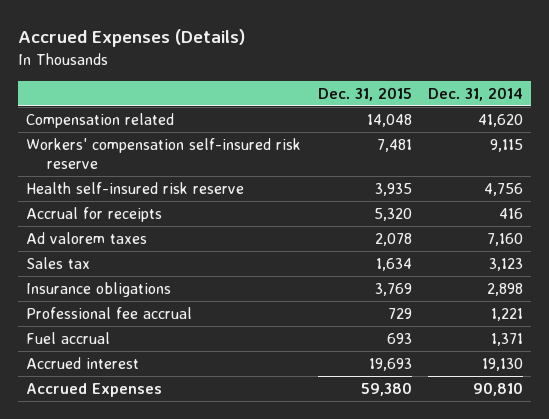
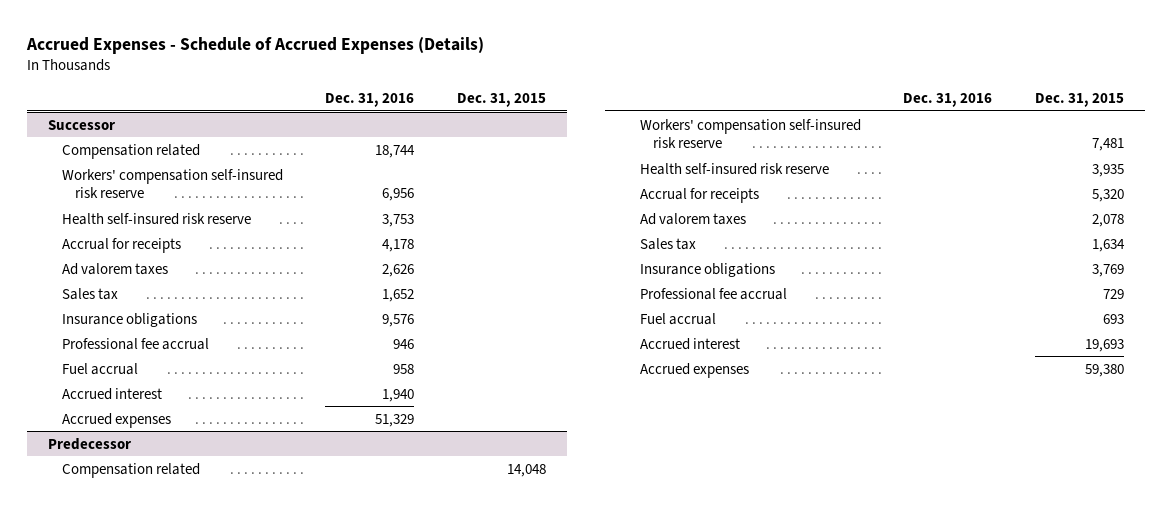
[17,29,245,48] Accrued Expenses (Details) -> [25,37,484,55] Accrued Expenses - Schedule of Accrued Expenses (Details)
[428,86,524,101] Dec. 31, 2014 -> none
none -> [325,93,415,108] Dec. 31, 2016
none -> [48,119,116,130] Successor
none -> [61,143,200,159] Compensation related
none -> [61,168,283,199] Workers' compensation self-insured risk reserve
none -> [61,212,251,225] Health self-insured risk reserve
none -> [61,237,181,253] Accrual for receipts
none -> [61,262,168,275] Ad valorem taxes
none -> [61,287,118,300] Sales tax
none -> [61,312,197,327] Insurance obligations
none -> [61,337,209,350] Professional fee accrual
none -> [61,362,138,375] Fuel accrual
none -> [61,387,162,400] Accrued interest
none -> [61,412,171,428] Accrued expenses
none -> [48,437,132,450] Predecessor
[26,382,163,397] Accrued Expenses -> [639,362,749,378] Accrued expenses

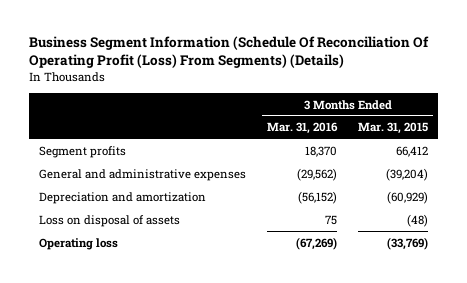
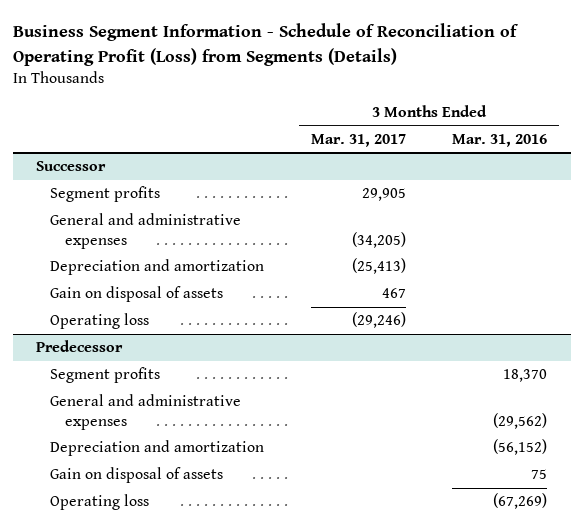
[29,36,430,69] Business Segment Information (Schedule Of Reconciliation Of Operating Profit (Loss) From Segments) (Details) -> [12,23,519,66] Business Segment Information - Schedule of Reconciliation of Operating Profit (Loss) from Segments (Details)
[357,122,428,135] Mar. 31, 2015 -> none
none -> [310,133,406,147] Mar. 31, 2017
none -> [36,161,107,172] Successor
none -> [50,186,161,203] Segment profits
none -> [50,213,242,249] General and administrative expenses
none -> [50,259,265,276] Depreciation and amortization
none -> [50,286,224,303] Gain on disposal of assets
none -> [50,313,150,330] Operating loss
none -> [36,340,124,353] Predecessor
[39,214,181,227] Loss on disposal of assets -> [50,467,224,484] Gain on disposal of assets

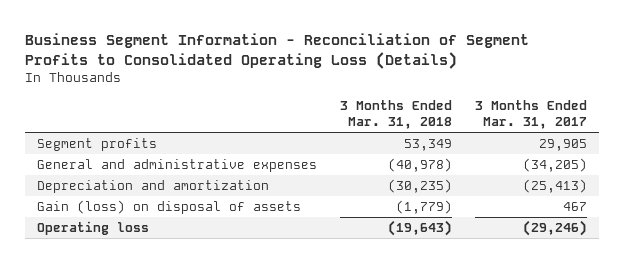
[12,23,519,66] Business Segment Information - Schedule of Reconciliation of Operating Profit (Loss) from Segments (Details) -> [25,33,530,70] Business Segment Information - Reconciliation of Segment Profits to Consolidated Operating Loss (Details)
[452,133,548,147] Mar. 31, 2016 -> none
none -> [340,100,453,130] 3 Months Ended Mar. 31, 2018
[36,161,107,172] Successor -> none
[50,286,224,303] Gain on disposal of assets -> [36,199,301,214] Gain (loss) on disposal of assets
[36,340,124,353] Predecessor -> none
[50,367,161,384] Segment profits -> none
[50,394,242,430] General and administrative expenses -> none
[50,440,265,457] Depreciation and amortization -> none
[50,467,224,484] Gain on disposal of assets -> none
[50,494,150,511] Operating loss -> none

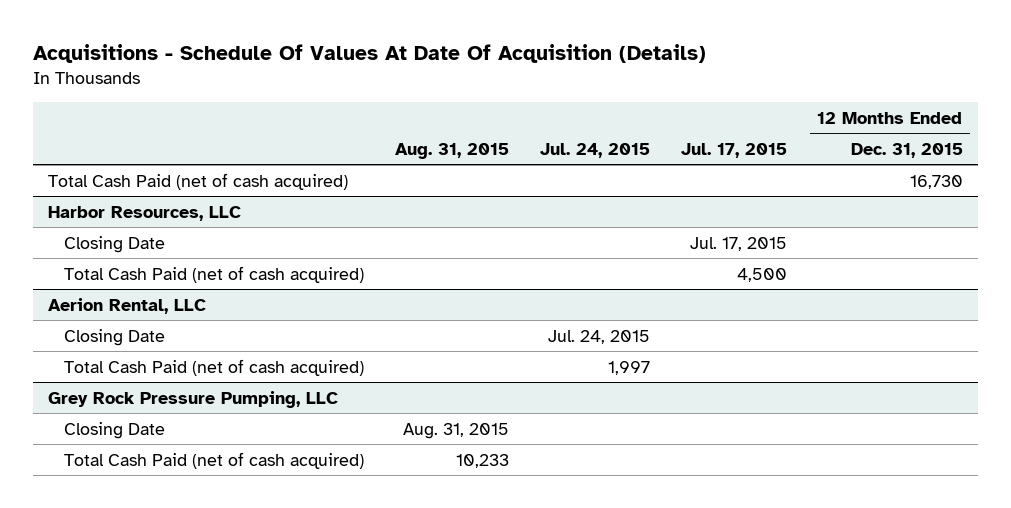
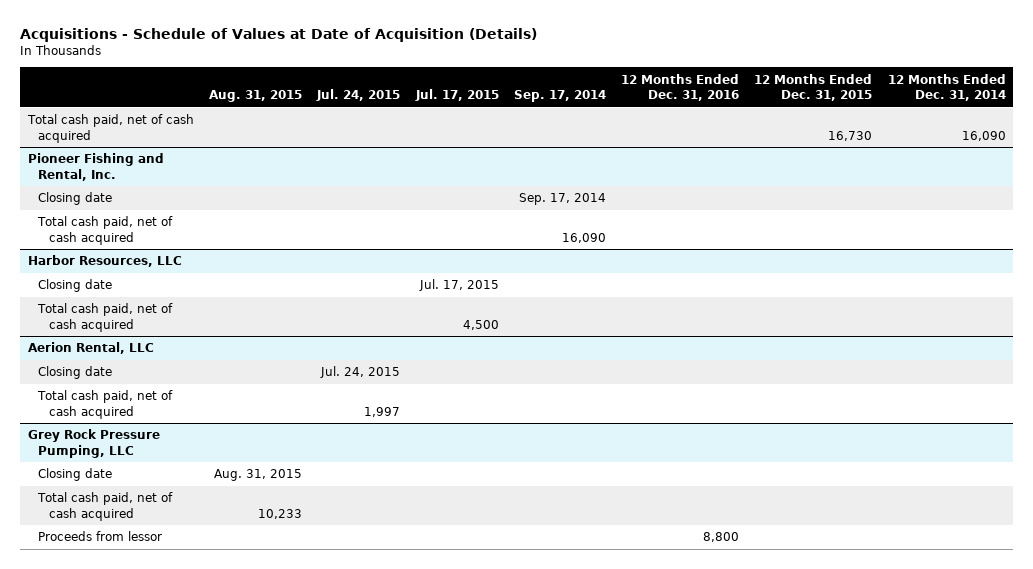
[32,44,706,64] Acquisitions - Schedule Of Values At Date Of Acquisition (Details) -> [20,27,538,42] Acquisitions - Schedule of Values at Date of Acquisition (Details)
none -> [513,90,606,103] Sep. 17, 2014
none -> [621,73,740,102] 12 Months Ended Dec. 31, 2016
none -> [887,73,1006,102] 12 Months Ended Dec. 31, 2014
[48,172,349,190] Total Cash Paid (net of cash acquired) -> [26,114,194,143] Total cash paid, net of cash acquired
none -> [27,153,164,181] Pioneer Fishing and Rental, Inc.
none -> [38,192,113,206] Closing date
none -> [37,216,174,245] Total cash paid, net of cash acquired
[64,235,166,253] Closing Date -> [38,279,113,293] Closing date
[64,265,365,283] Total Cash Paid (net of cash acquired) -> [37,303,174,332] Total cash paid, net of cash acquired
[64,328,166,346] Closing Date -> [38,366,113,380] Closing date
[64,358,365,376] Total Cash Paid (net of cash acquired) -> [37,390,174,419] Total cash paid, net of cash acquired
[64,421,166,439] Closing Date -> [38,468,113,482] Closing date
[64,451,365,469] Total Cash Paid (net of cash acquired) -> [37,492,174,521] Total cash paid, net of cash acquired
none -> [38,531,163,542] Proceeds from lessor

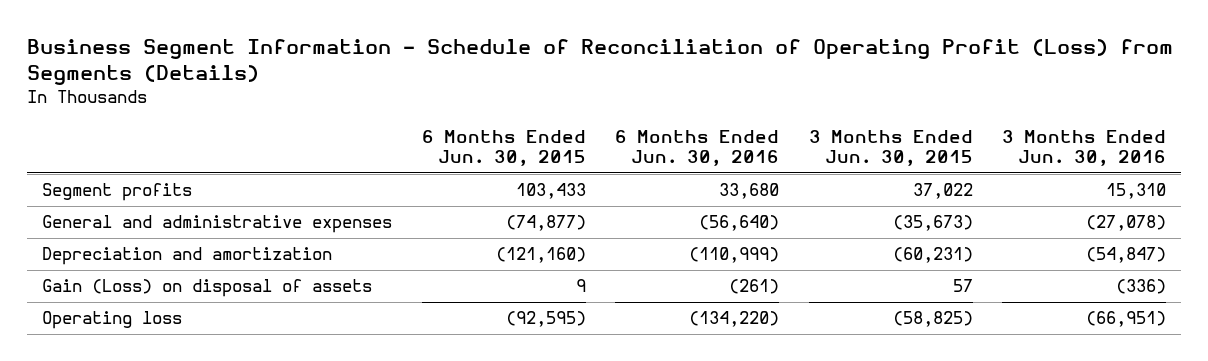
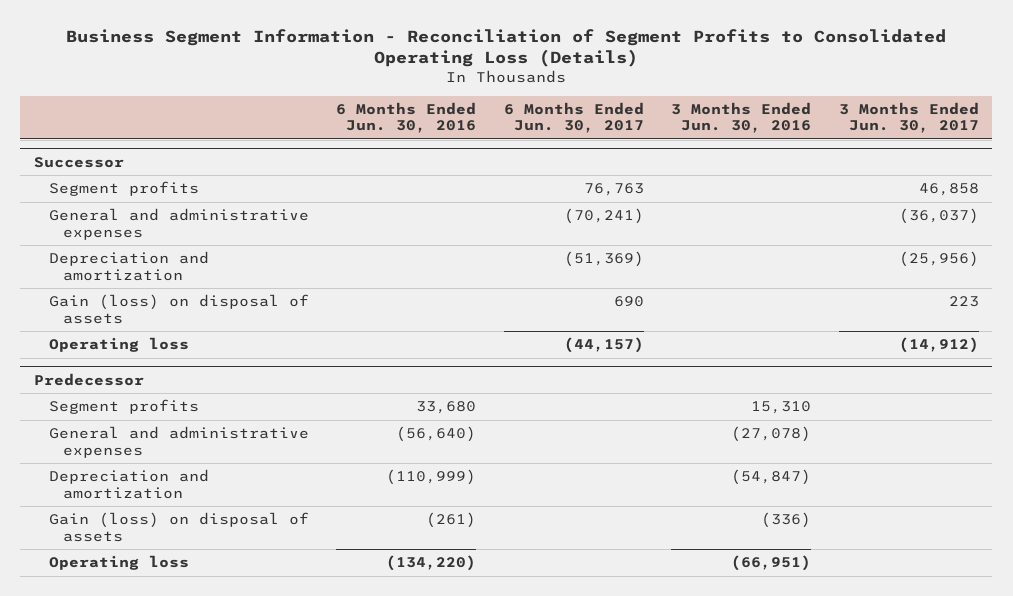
[27,38,1174,86] Business Segment Information - Schedule of Reconciliation of Operating Profit (Loss) from Segments (Details) -> [66,28,947,68] Business Segment Information - Reconciliation of Segment Profits to Consolidated Operating Loss (Details)
[421,129,586,167] 6 Months Ended Jun. 30, 2015 -> none
[808,129,973,167] 3 Months Ended Jun. 30, 2015 -> none
none -> [503,101,644,134] 6 Months Ended Jun. 30, 2017
none -> [838,101,979,134] 3 Months Ended Jun. 30, 2017
none -> [34,156,125,168] Successor
none -> [48,181,199,197] Segment profits
none -> [48,208,309,240] General and administrative expenses
none -> [48,251,209,281] Depreciation and amortization
none -> [48,294,309,324] Gain (loss) on disposal of assets
none -> [48,337,189,353] Operating loss
none -> [34,372,145,386] Predecessor
[42,279,373,298] Gain (Loss) on disposal of assets -> [48,512,309,542] Gain (loss) on disposal of assets

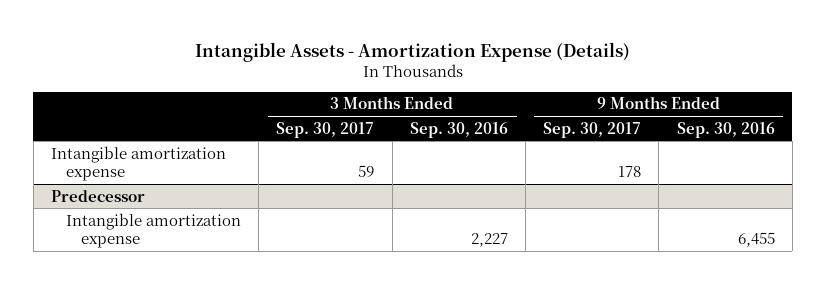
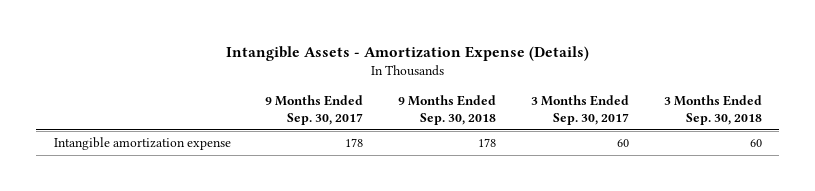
[409,121,508,138] Sep. 30, 2016 -> none
[676,121,775,138] Sep. 30, 2016 -> none
none -> [398,95,497,126] 9 Months Ended Sep. 30, 2018
none -> [663,95,762,126] 3 Months Ended Sep. 30, 2018
[51,189,146,202] Predecessor -> none
[66,212,242,249] Intangible amortization expense -> none
[358,165,375,178] 59 -> [616,139,629,148] 60

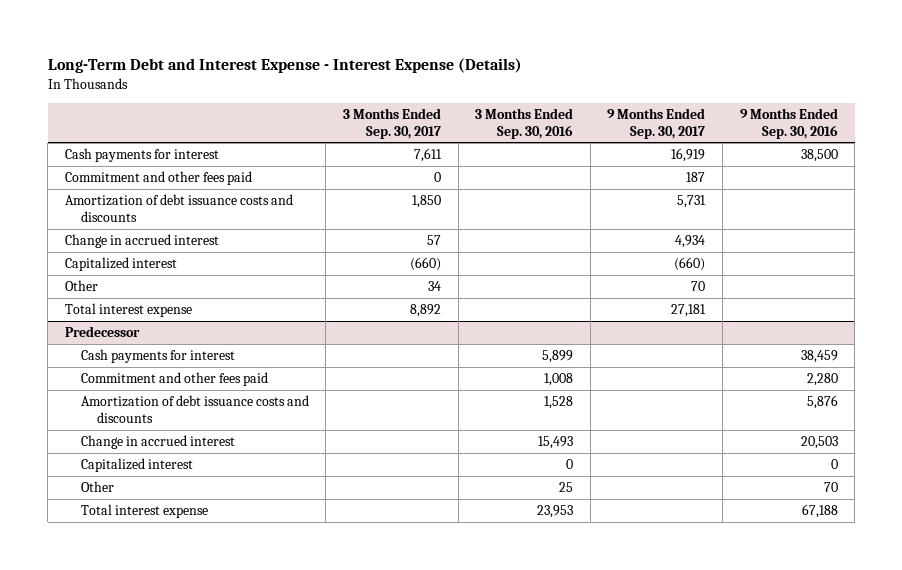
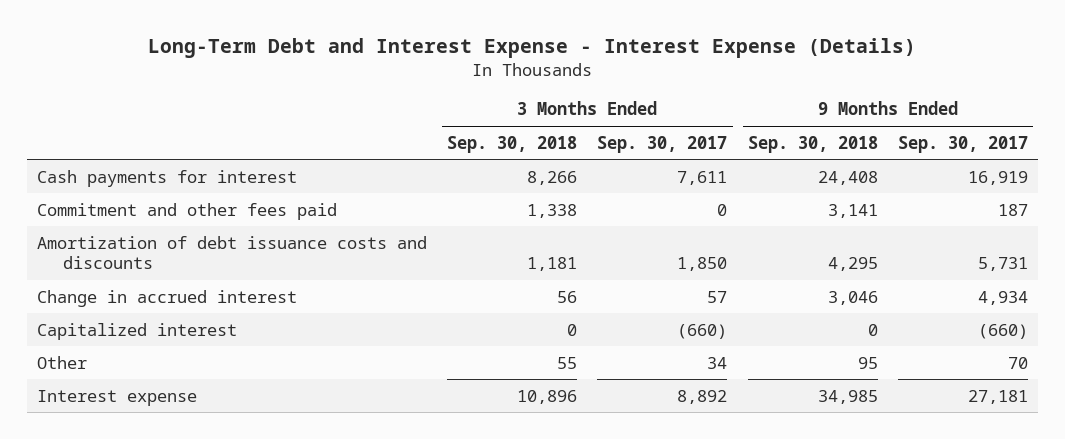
[475,107,574,139] 3 Months Ended Sep. 30, 2016 -> none
[739,107,838,139] 9 Months Ended Sep. 30, 2016 -> none
none -> [447,135,578,153] Sep. 30, 2018
none -> [747,135,878,153] Sep. 30, 2018
[64,326,140,338] Predecessor -> none
[80,349,235,364] Cash payments for interest -> none
[80,372,268,387] Commitment and other fees paid -> none
[80,395,309,424] Amortization of debt issuance costs and discounts -> none
[80,435,235,450] Change in accrued interest -> none
[80,458,193,473] Capitalized interest -> none
[80,481,114,493] Other -> none
[80,504,208,519] Total interest expense -> none
[64,303,192,318] Total interest expense -> [36,389,197,406] Interest expense

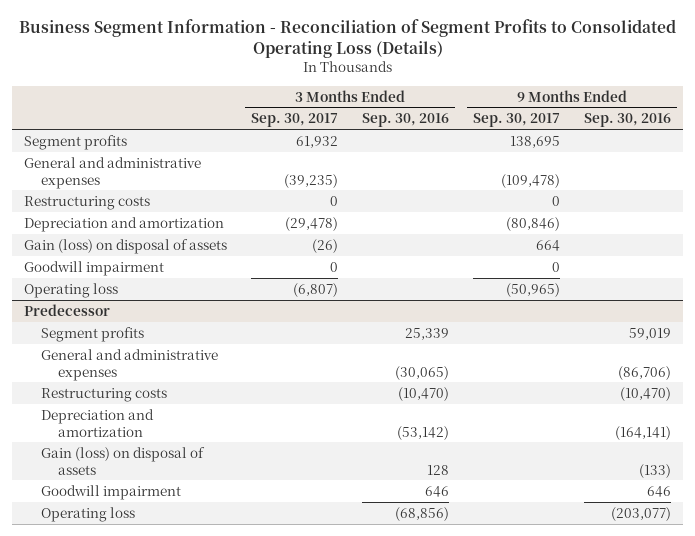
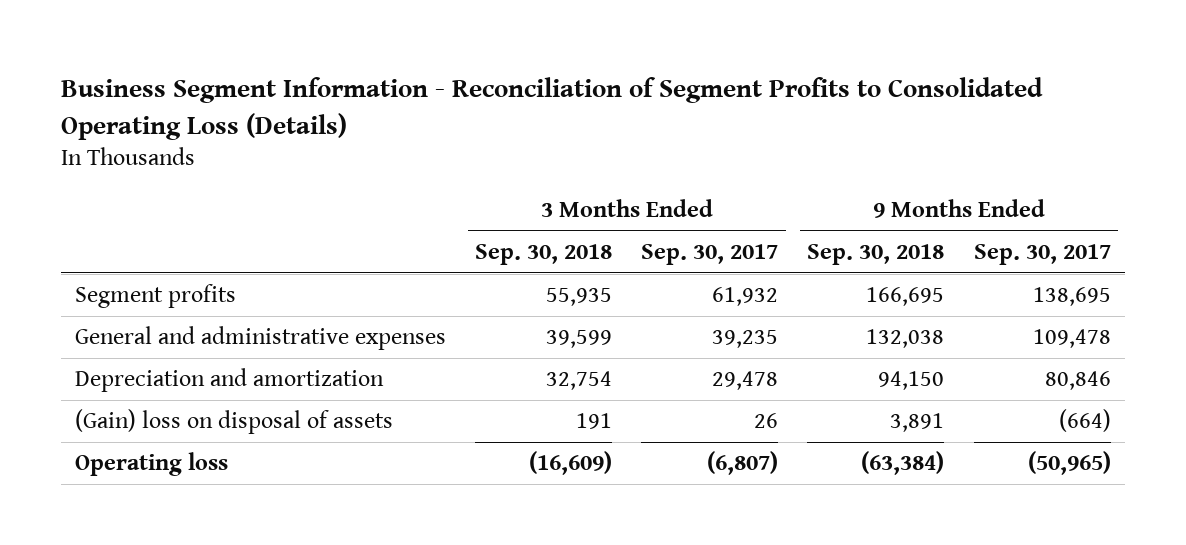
[362,113,450,128] Sep. 30, 2016 -> none
[584,113,672,128] Sep. 30, 2016 -> none
none -> [475,243,613,265] Sep. 30, 2018
none -> [807,243,945,265] Sep. 30, 2018
[23,195,150,210] Restructuring costs -> none
[23,260,164,276] Goodwill impairment -> none
[283,173,338,188] (39,235) -> [712,330,779,349] 39,235
[501,173,561,188] (109,478) -> [1032,329,1111,349] 109,478
[284,216,338,231] (29,478) -> [712,371,779,391] 29,478
[506,216,561,231] (80,846) -> [1044,371,1111,391] 80,846
[23,238,227,254] Gain (loss) on disposal of assets -> [75,409,394,435] (Gain) loss on disposal of assets
[311,238,338,253] (26) -> [754,413,779,429] 26
[536,239,561,251] 664 -> [1058,409,1111,433] (664)
[23,303,110,316] Predecessor -> none
[41,326,145,342] Segment profits -> none
[41,348,219,381] General and administrative expenses -> none
[41,387,168,402] Restructuring costs -> none
[41,408,155,437] Depreciation and amortization -> none
[41,446,206,475] Gain (loss) on disposal of assets -> none
[41,484,182,500] Goodwill impairment -> none
[41,506,136,522] Operating loss -> none

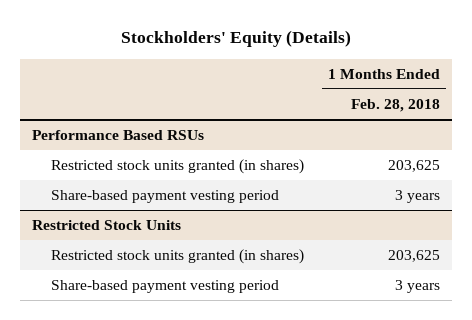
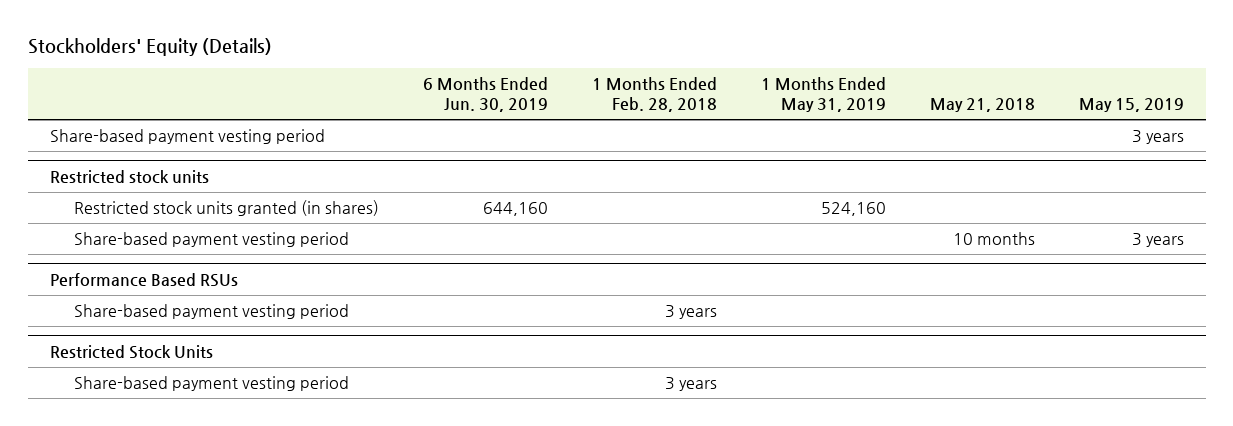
none -> [422,76,548,112] 6 Months Ended Jun. 30, 2019
none -> [760,76,886,112] 1 Months Ended May 31, 2019
none -> [929,97,1035,112] May 21, 2018
none -> [1078,97,1184,112] May 15, 2019
none -> [49,129,325,145] Share-based payment vesting period
none -> [49,170,209,185] Restricted stock units
none -> [73,200,379,217] Restricted stock units granted (in shares)
none -> [73,232,349,248] Share-based payment vesting period
[50,159,304,175] Restricted stock units granted (in shares) -> none
[50,249,304,265] Restricted stock units granted (in shares) -> none

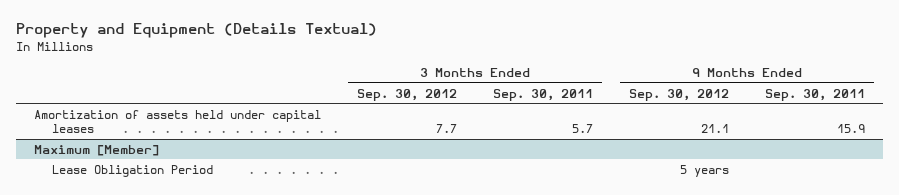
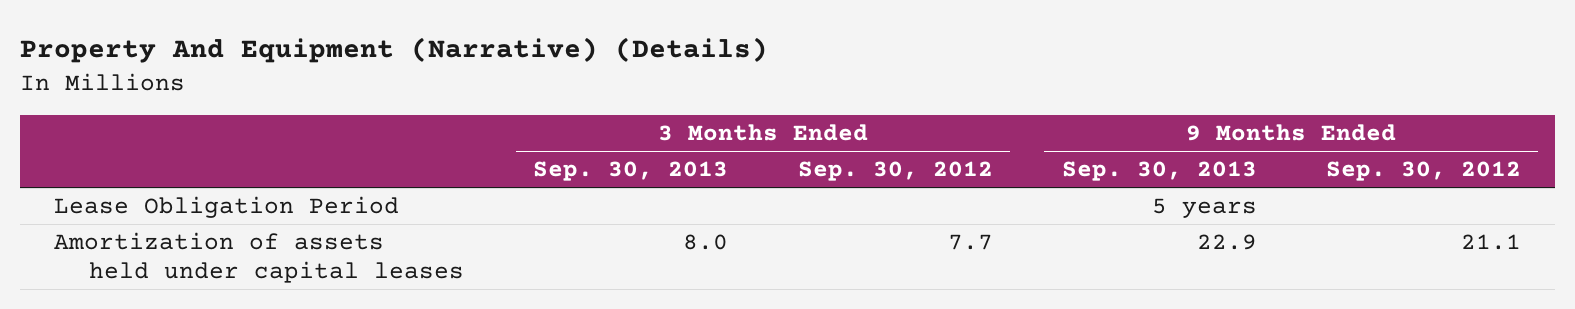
[15,23,377,39] Property and Equipment (Details Textual) -> [19,37,768,64] Property And Equipment (Narrative) (Details)
[492,88,593,101] Sep. 30, 2011 -> none
[764,88,865,101] Sep. 30, 2011 -> none
none -> [533,161,729,182] Sep. 30, 2013
none -> [1061,161,1257,182] Sep. 30, 2013
none -> [54,196,400,219] Lease Obligation Period
[33,144,159,156] Maximum [Member] -> none
[51,164,213,177] Lease Obligation Period -> none

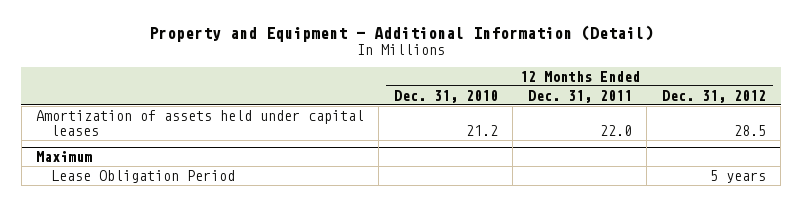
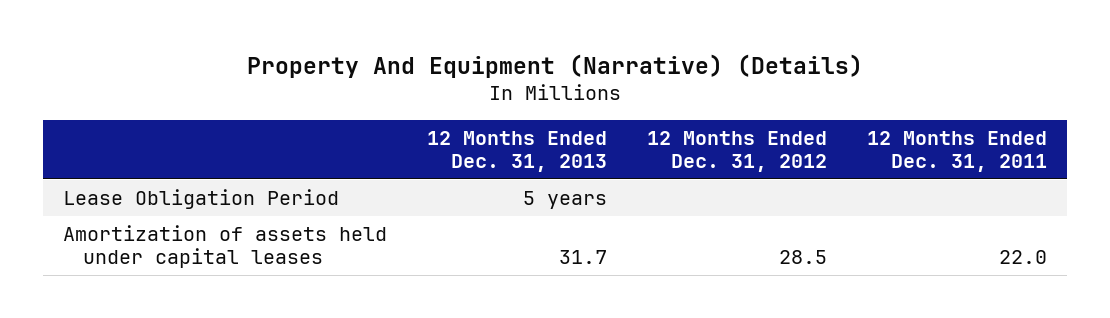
[148,25,653,43] Property and Equipment - Additional Information (Detail) -> [246,53,863,78] Property And Equipment (Narrative) (Details)
[393,89,498,103] Dec. 31, 2010 -> none
none -> [426,130,607,172] 12 Months Ended Dec. 31, 2013
none -> [62,189,339,210] Lease Obligation Period
[36,151,93,163] Maximum -> none
[50,169,235,183] Lease Obligation Period -> none

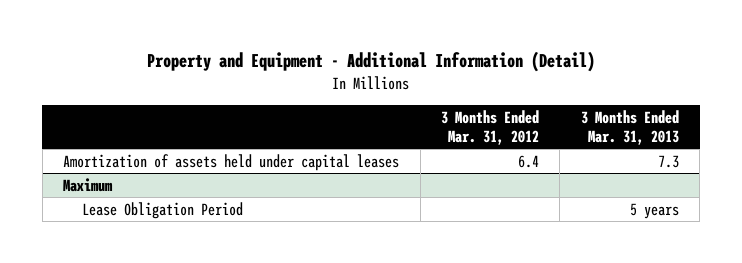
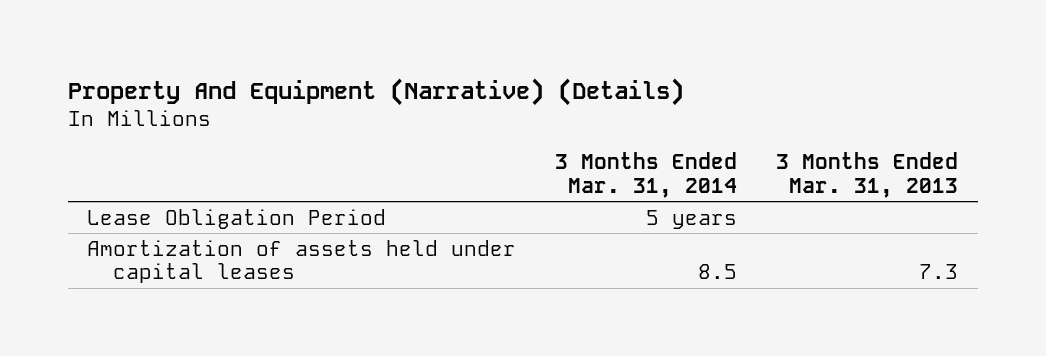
[146,51,595,73] Property and Equipment - Additional Information (Detail) -> [67,78,684,107] Property And Equipment (Narrative) (Details)
[440,109,539,145] 3 Months Ended Mar. 31, 2012 -> none
none -> [555,152,738,199] 3 Months Ended Mar. 31, 2014
none -> [87,208,387,229] Lease Obligation Period
[63,177,114,192] Maximum -> none
[82,201,244,219] Lease Obligation Period -> none

